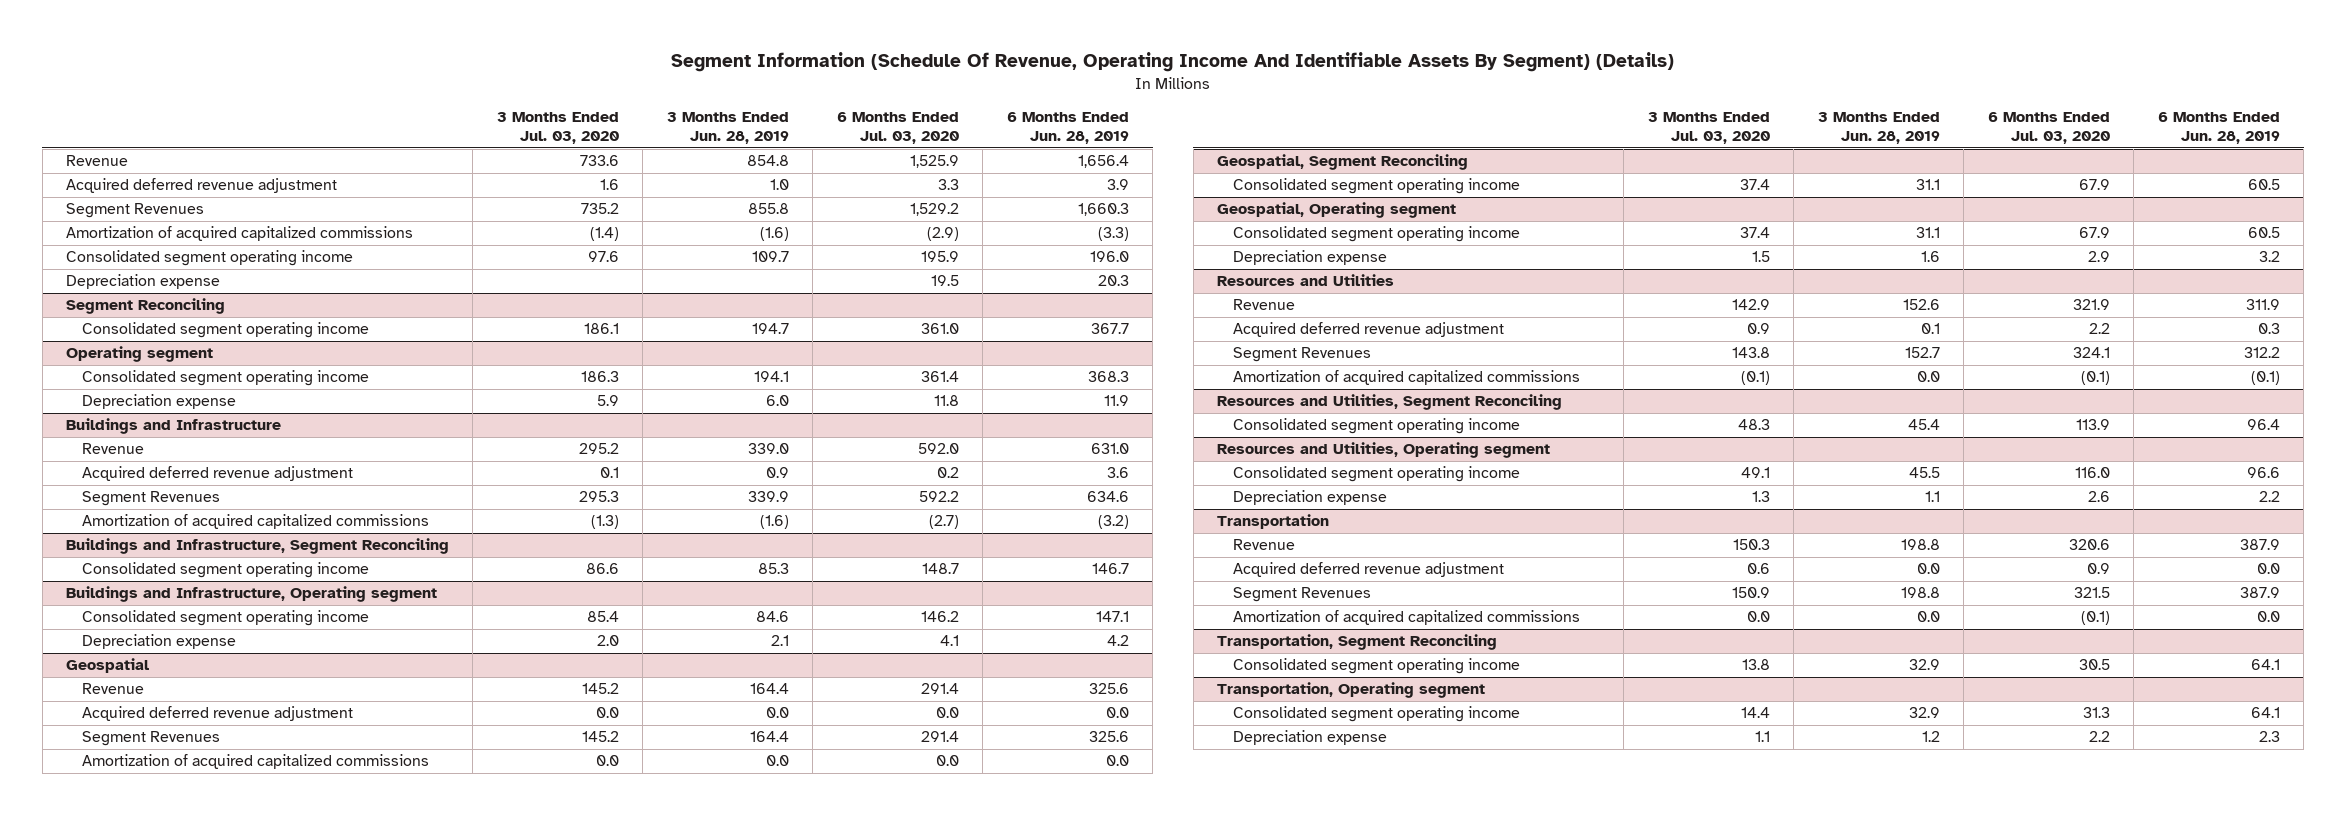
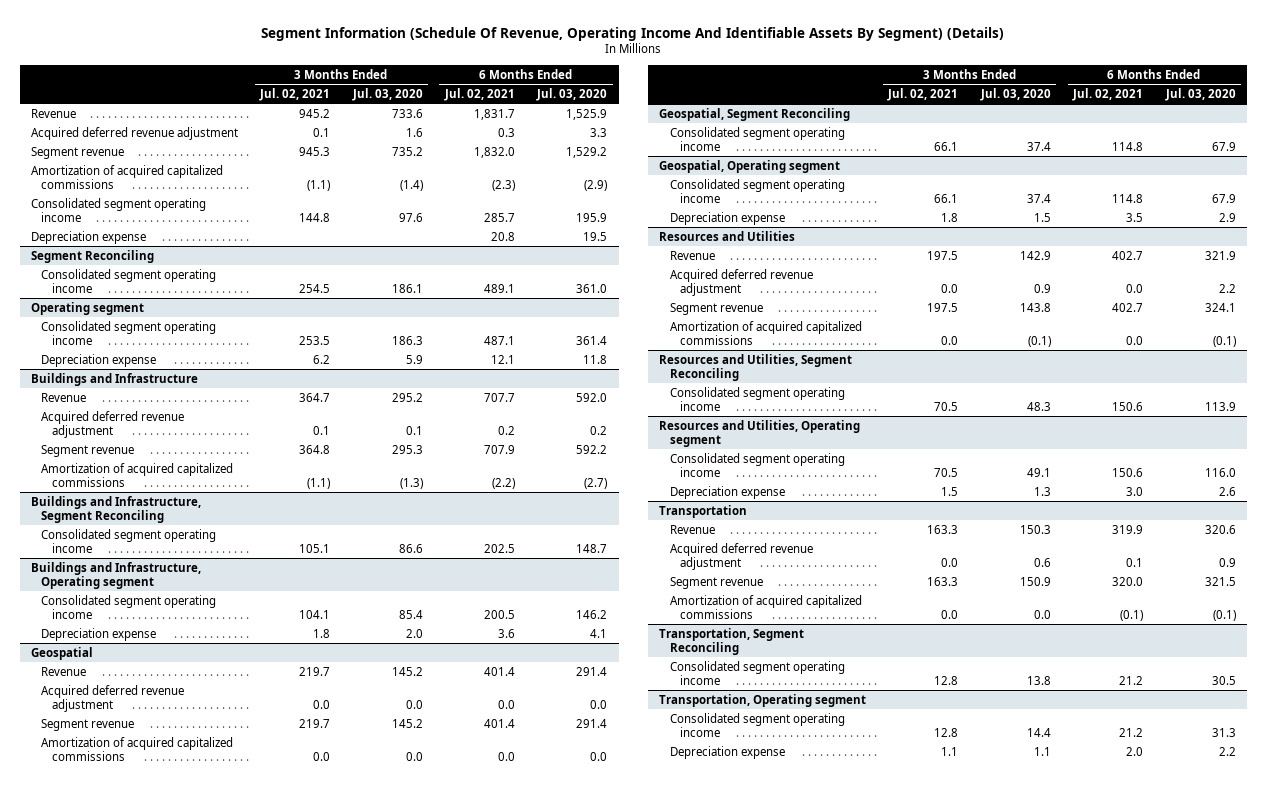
[666,112,789,145] 3 Months Ended Jun. 28, 2019 -> none
[1006,112,1129,145] 6 Months Ended Jun. 28, 2019 -> none
none -> [259,87,331,101] Jul. 02, 2021
none -> [443,87,515,101] Jul. 02, 2021
[65,203,204,219] Segment Revenues -> [30,146,124,159] Segment revenue
[81,491,220,507] Segment Revenues -> [41,444,135,457] Segment revenue
[81,731,220,747] Segment Revenues -> [41,718,135,731] Segment revenue
[1232,347,1371,363] Segment Revenues -> [669,302,763,315] Segment revenue
[1232,587,1371,603] Segment Revenues -> [669,576,763,589] Segment revenue

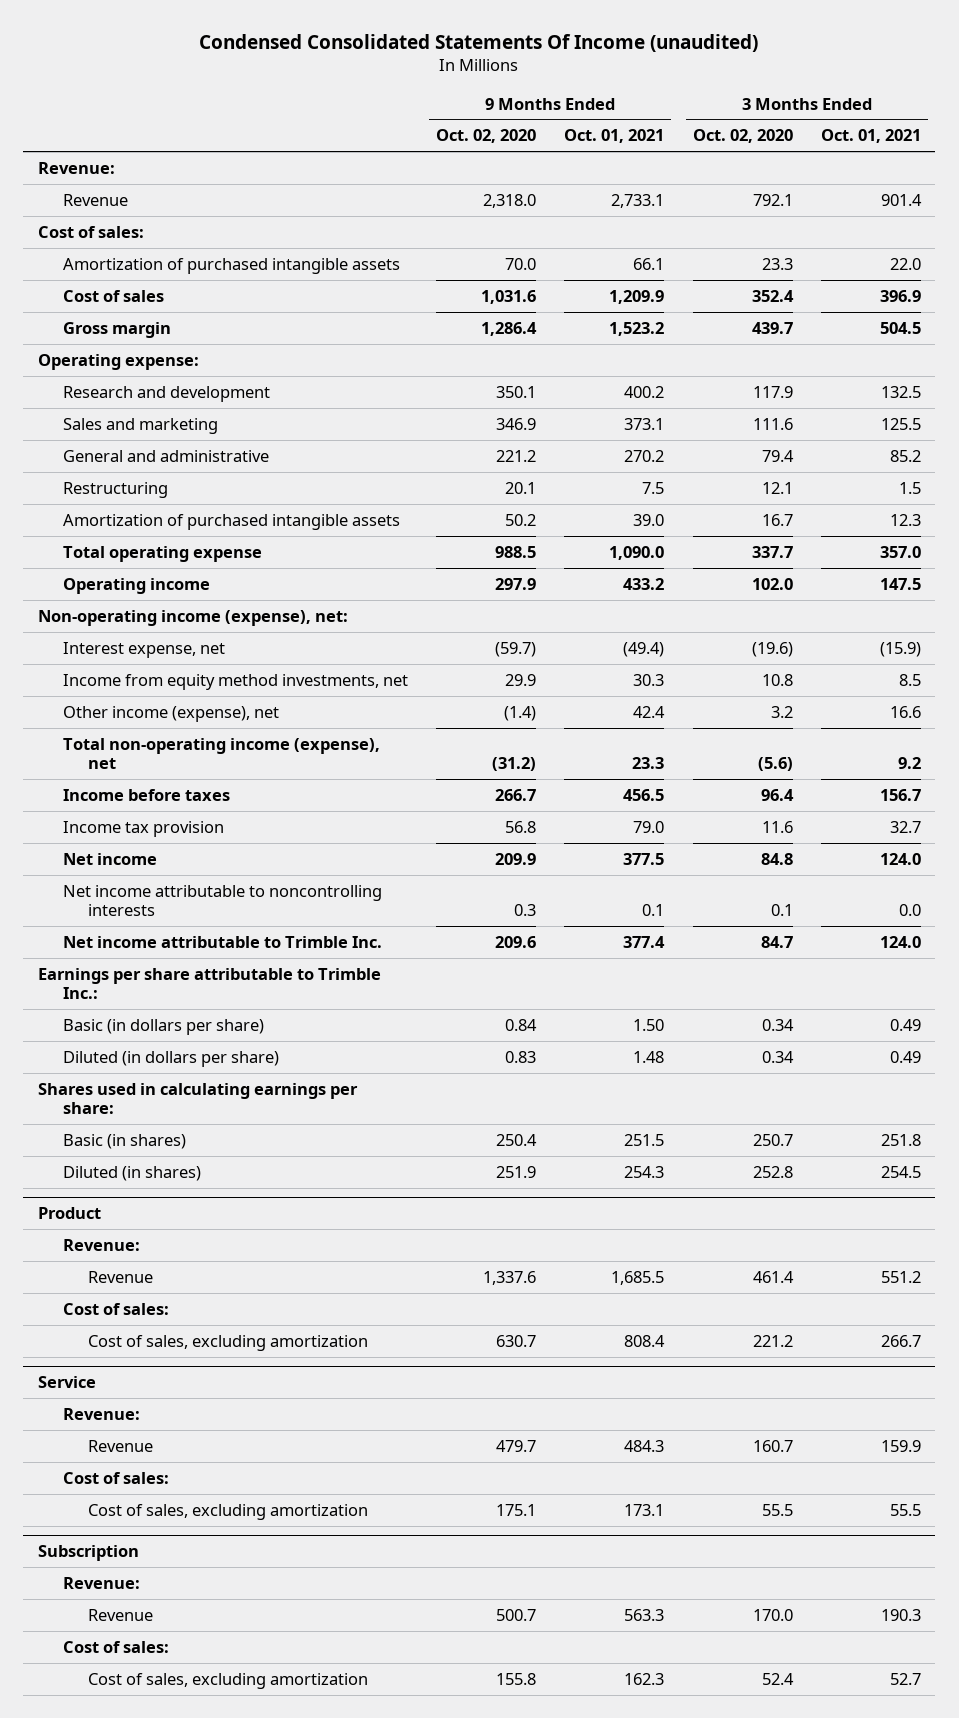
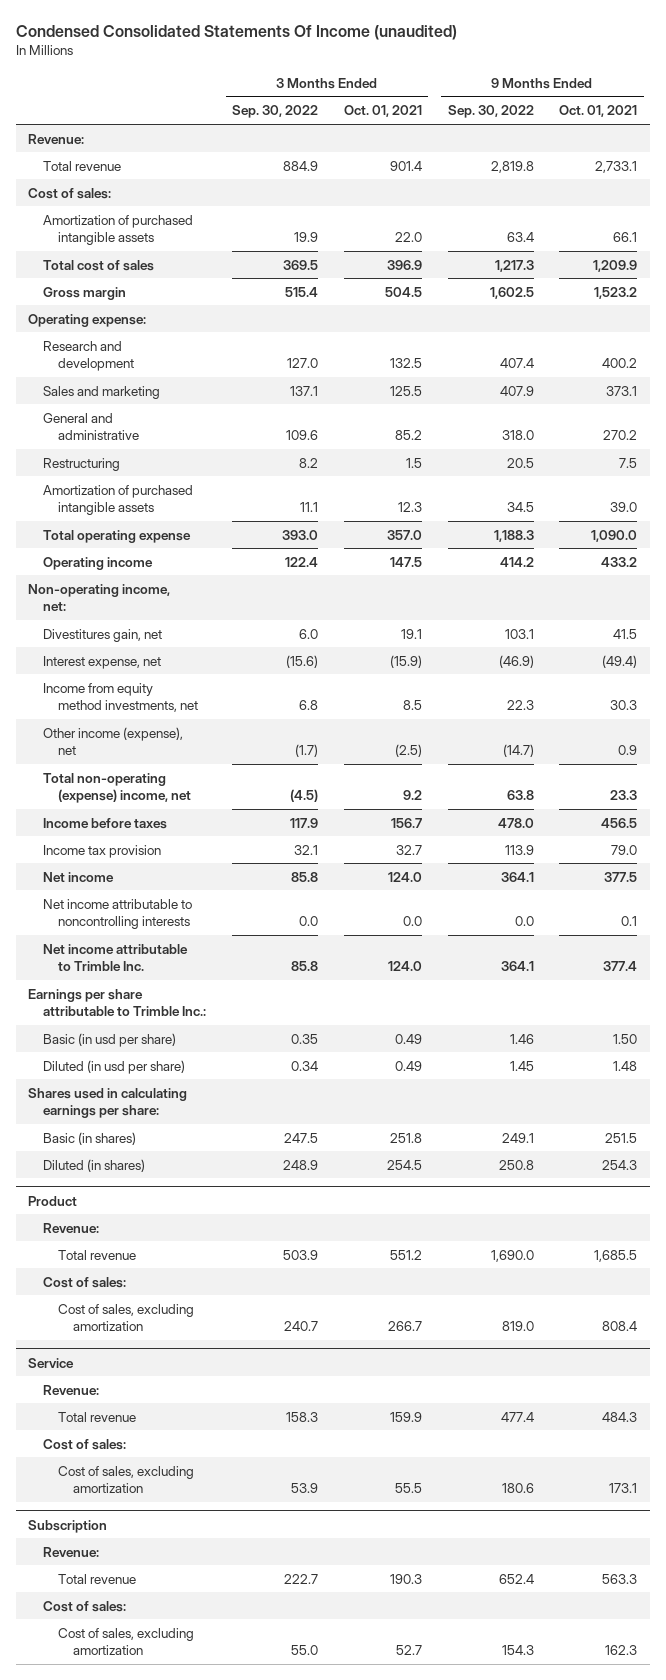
[435,129,536,144] Oct. 02, 2020 -> none
[692,129,793,144] Oct. 02, 2020 -> none
none -> [232,105,319,119] Sep. 30, 2022
none -> [447,105,534,119] Sep. 30, 2022
[62,193,128,206] Revenue -> [43,160,122,171] Total revenue
[62,289,164,302] Cost of sales -> [43,259,155,271] Total cost of sales
[37,609,348,626] Non-operating income (expense), net: -> [28,583,171,612] Non-operating income, net:
none -> [43,628,163,642] Divestitures gain, net
[633,705,666,718] 42.4 -> [618,745,638,756] 0.9
[890,705,922,718] 16.6 -> [394,744,422,758] (2.5)
[62,737,380,769] Total non-operating income (expense), net -> [43,772,192,804] Total non-operating (expense) income, net
[62,1018,264,1035] Basic (in dollars per share) -> [43,1032,177,1047] Basic (in usd per share)
[62,1050,279,1067] Diluted (in dollars per share) -> [43,1059,186,1074] Diluted (in usd per share)
[87,1270,153,1283] Revenue -> [58,1249,137,1260] Total revenue
[87,1439,153,1452] Revenue -> [58,1411,137,1422] Total revenue
[87,1608,153,1621] Revenue -> [58,1573,137,1584] Total revenue

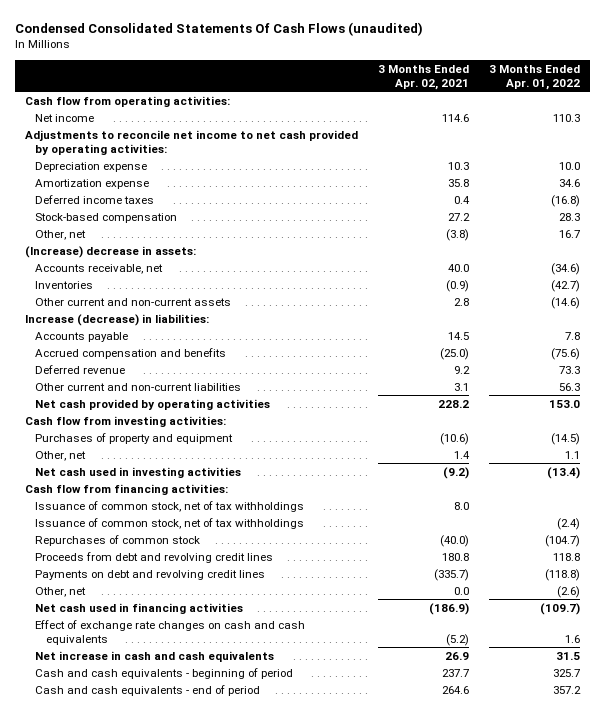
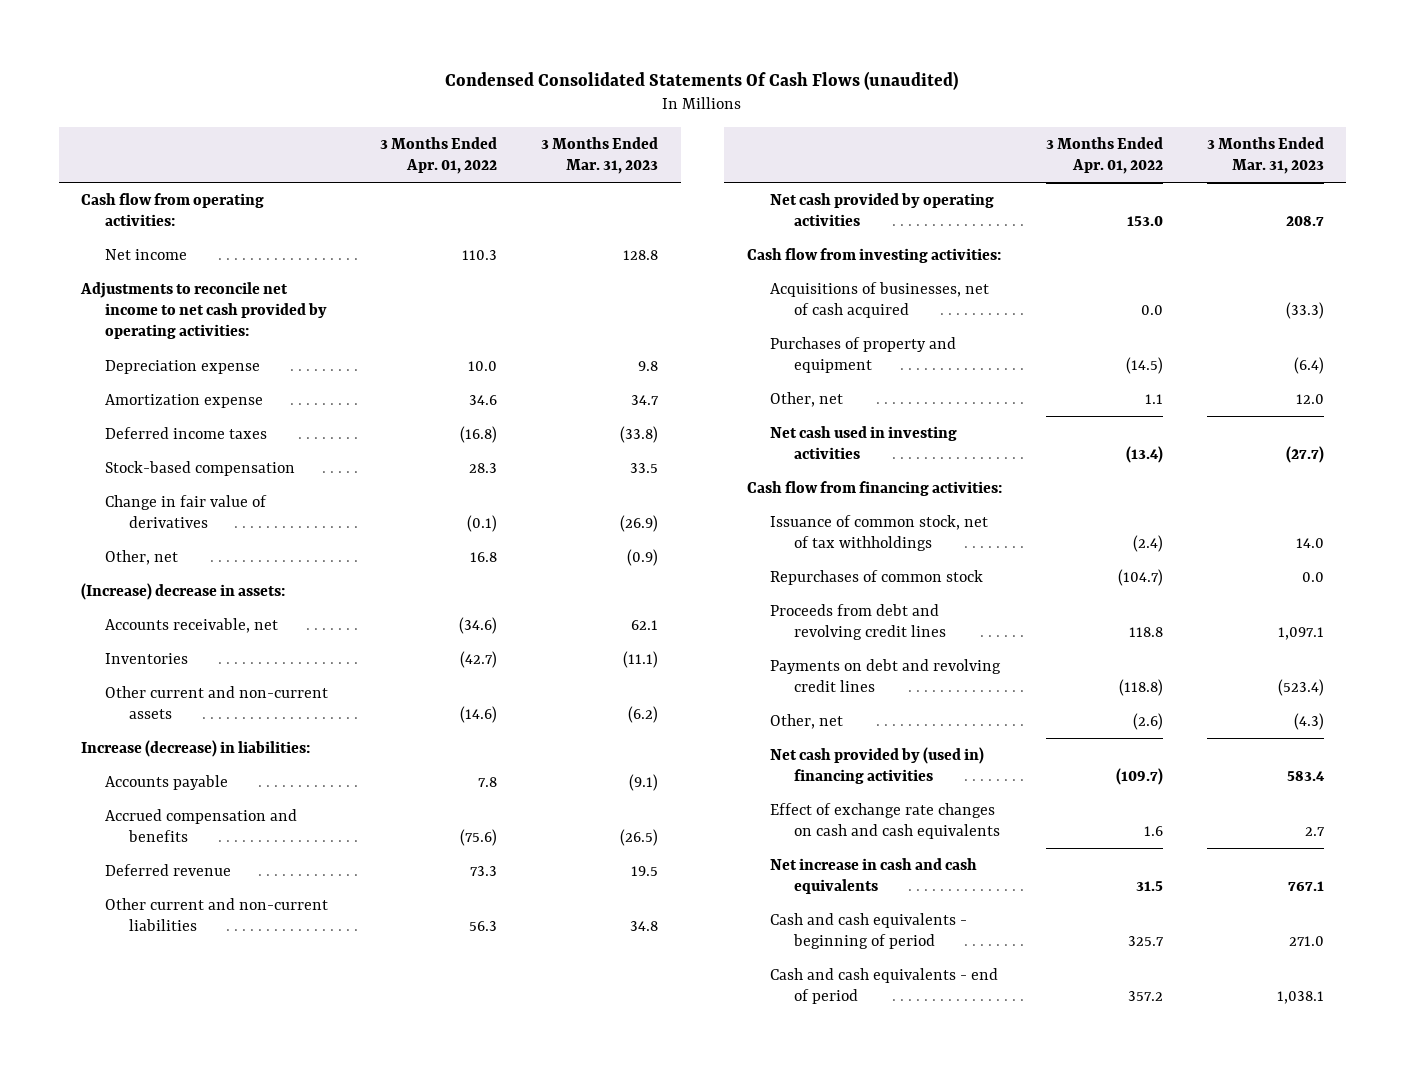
[378,64,470,90] 3 Months Ended Apr. 02, 2021 -> none
none -> [541,137,659,175] 3 Months Ended Mar. 31, 2023
none -> [104,495,267,529] Change in fair value of derivatives
[559,229,581,238] 16.7 -> [470,552,498,563] 16.8
none -> [770,282,990,319] Acquisitions of businesses, net of cash acquired
[35,500,305,512] Issuance of common stock, net of tax withholdings -> none
[35,602,244,614] Net cash used in financing activities -> [770,747,985,785] Net cash provided by (used in) financing activities

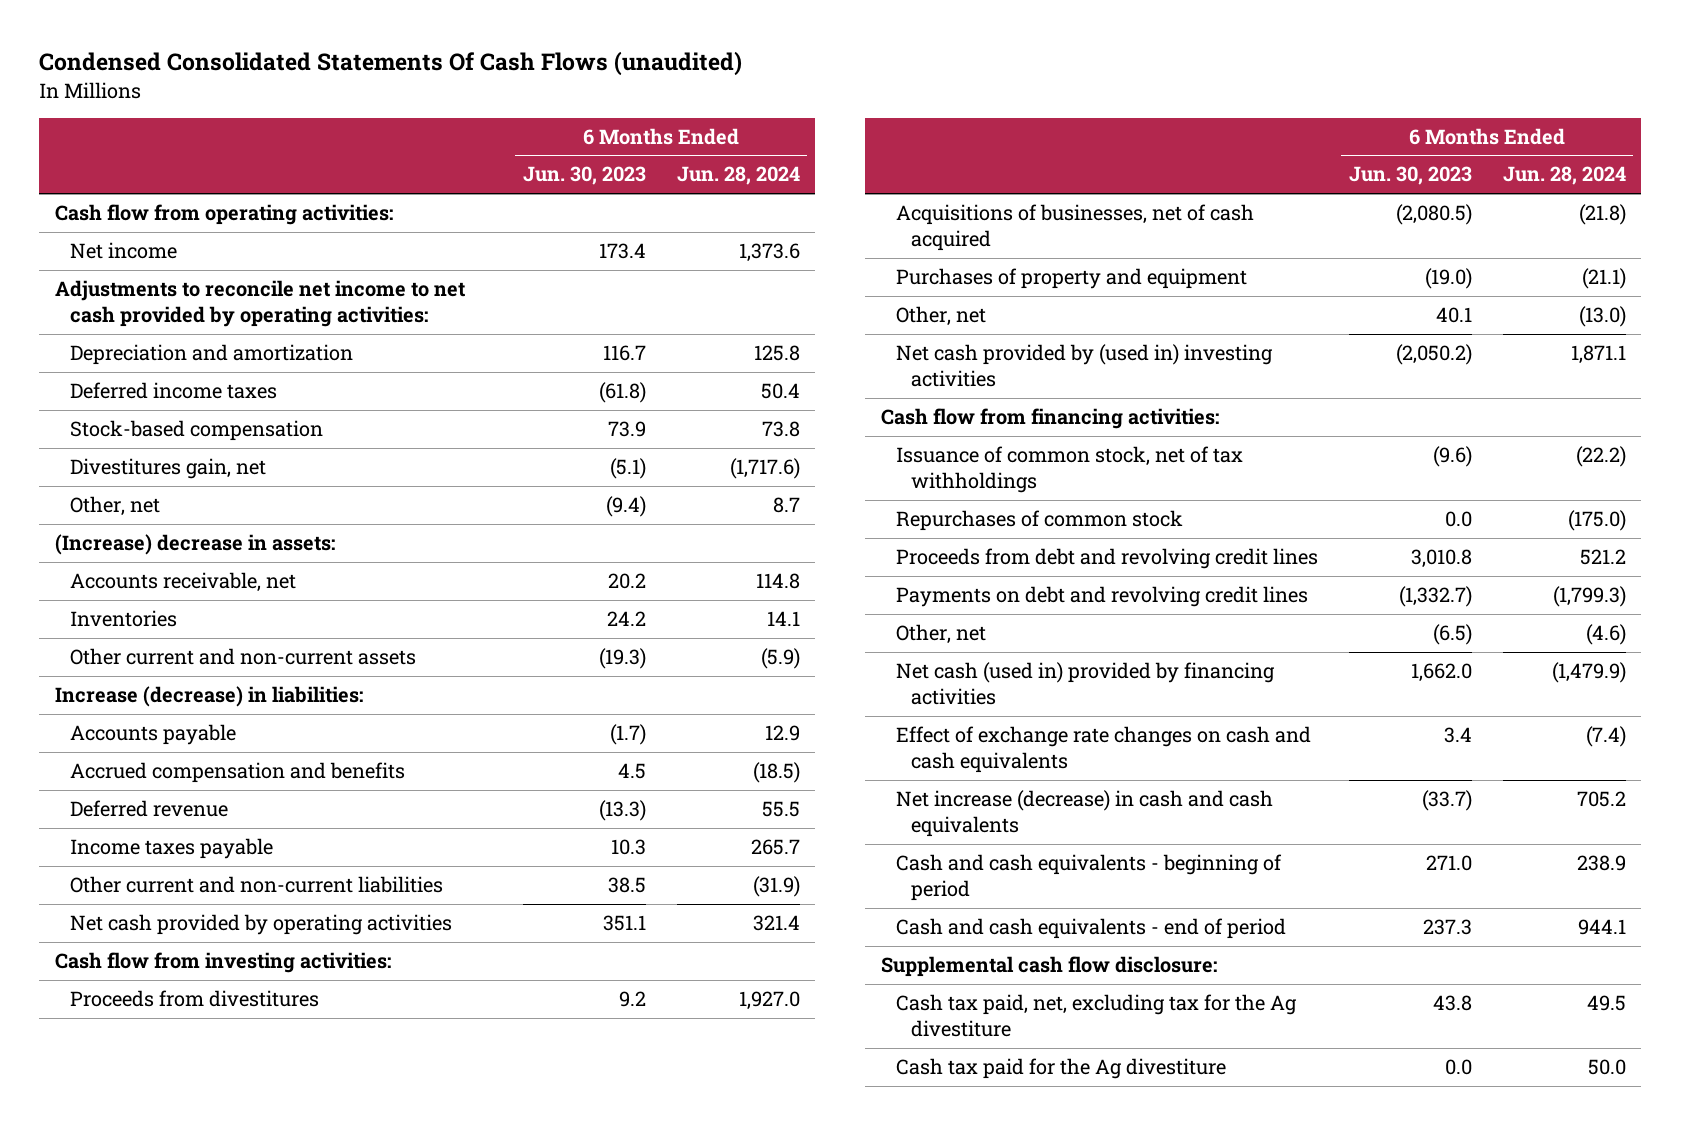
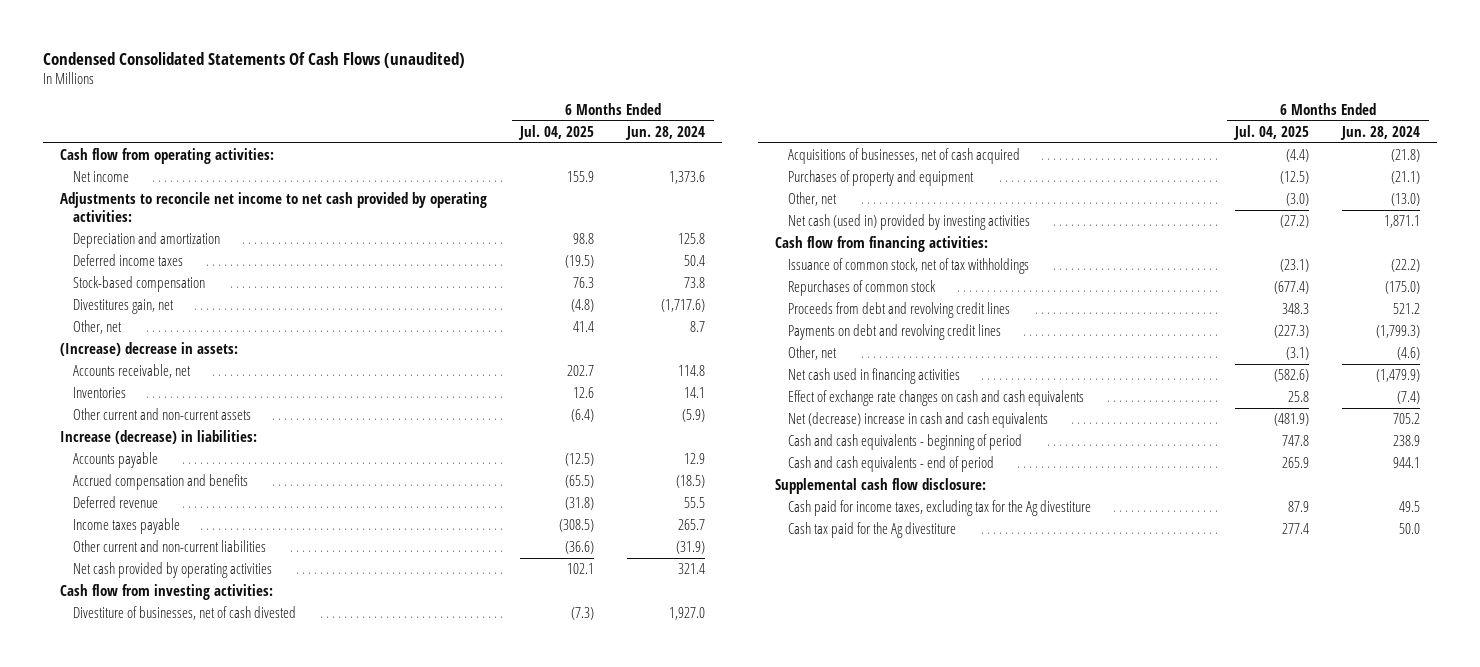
[522,166,646,186] Jun. 30, 2023 -> none
none -> [518,124,595,140] Jul. 04, 2025
[70,990,320,1008] Proceeds from divestitures -> [72,606,296,621] Divestiture of businesses, net of cash divested
[896,344,1274,387] Net cash provided by (used in) investing activities -> [787,214,1030,231] Net cash (used in) provided by investing activities
[896,662,1276,705] Net cash (used in) provided by financing activities -> [787,368,960,385] Net cash used in financing activities
[896,790,1274,837] Net increase (decrease) in cash and cash equivalents -> [787,412,1048,429] Net (decrease) increase in cash and cash equivalents
[896,994,1298,1037] Cash tax paid, net, excluding tax for the Ag divestiture -> [787,500,1091,517] Cash paid for income taxes, excluding tax for the Ag divestiture

